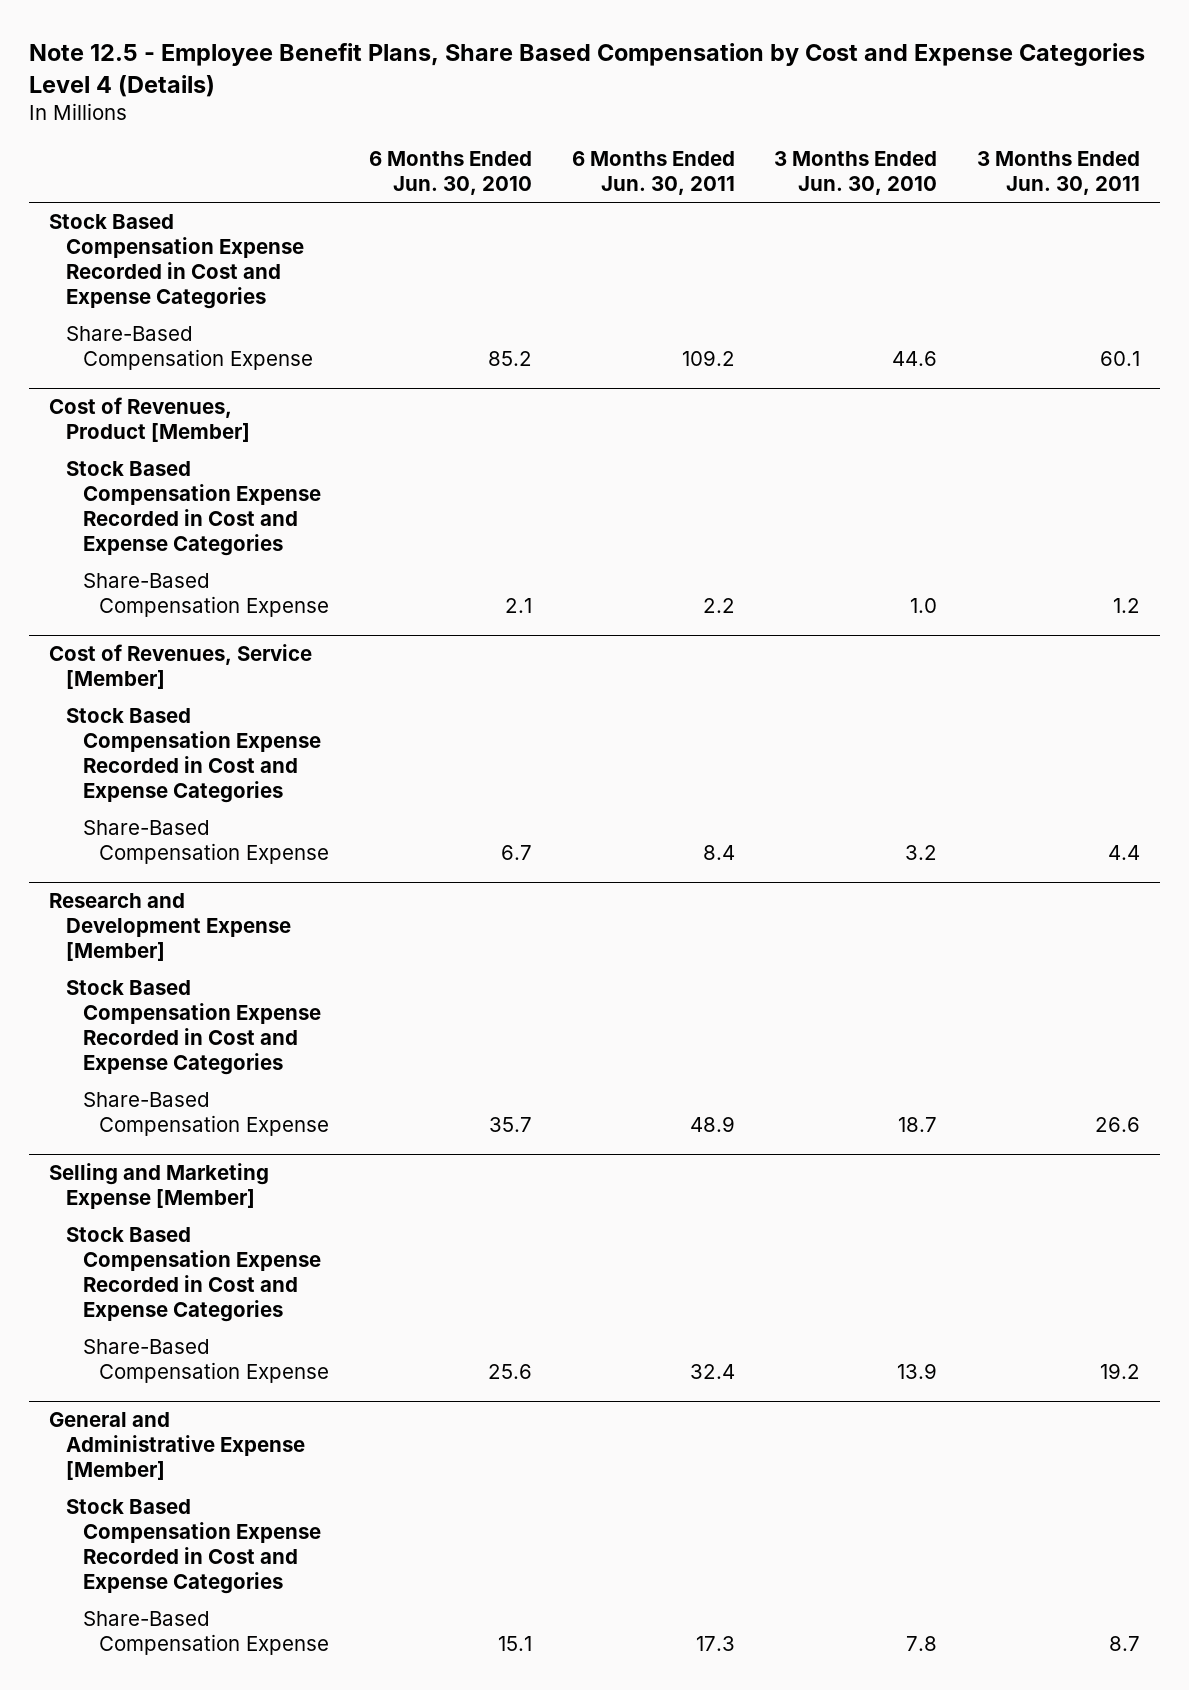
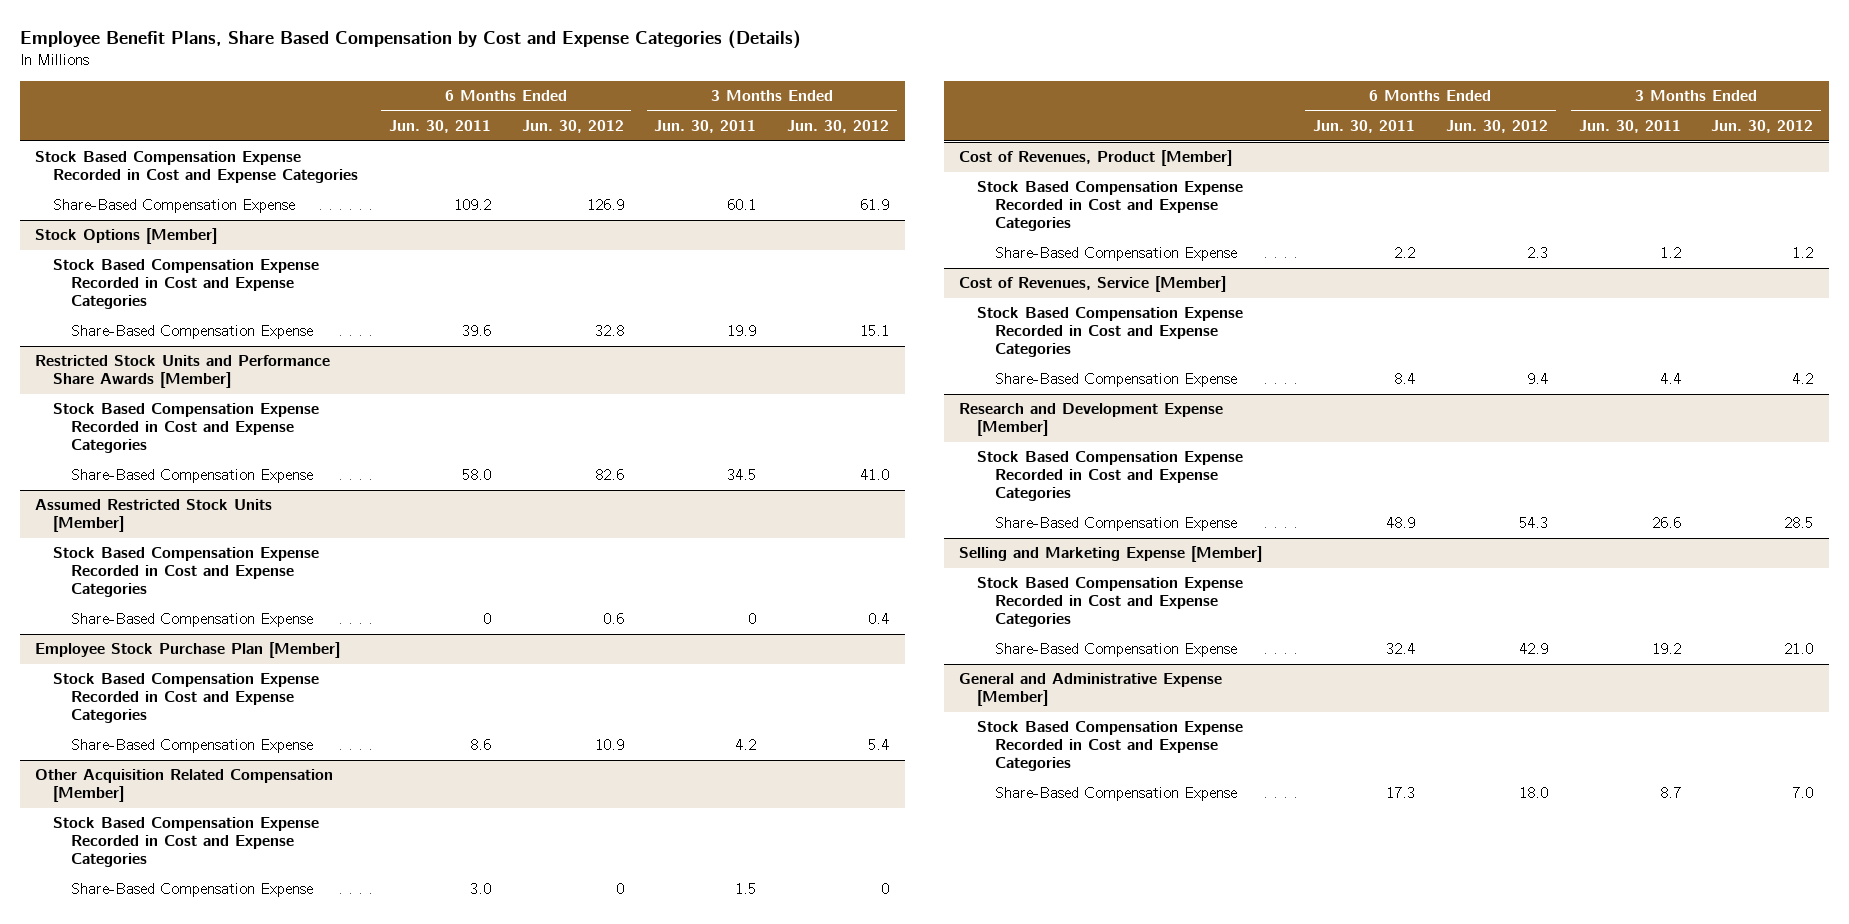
[28,42,1145,97] Note 12.5 - Employee Benefit Plans, Share Based Compensation by Cost and Expense Categories Level 4 (Details) -> [19,29,801,49] Employee Benefit Plans, Share Based Compensation by Cost and Expense Categories (Details)
[368,151,532,196] 6 Months Ended Jun. 30, 2010 -> none
[774,151,938,196] 3 Months Ended Jun. 30, 2010 -> none
none -> [521,120,624,134] Jun. 30, 2012
none -> [787,120,890,134] Jun. 30, 2012
none -> [35,228,218,245] Stock Options [Member]
none -> [53,259,320,310] Stock Based Compensation Expense Recorded in Cost and Expense Categories
none -> [71,325,314,340] Share-Based Compensation Expense
none -> [35,355,331,389] Restricted Stock Units and Performance Share Awards [Member]
none -> [53,403,320,454] Stock Based Compensation Expense Recorded in Cost and Expense Categories
none -> [71,469,314,484] Share-Based Compensation Expense
none -> [35,499,273,533] Assumed Restricted Stock Units [Member]
none -> [53,547,320,598] Stock Based Compensation Expense Recorded in Cost and Expense Categories
none -> [71,613,314,628] Share-Based Compensation Expense
none -> [35,642,341,659] Employee Stock Purchase Plan [Member]
none -> [53,673,320,724] Stock Based Compensation Expense Recorded in Cost and Expense Categories
none -> [71,739,314,754] Share-Based Compensation Expense
none -> [35,769,334,803] Other Acquisition Related Compensation [Member]
none -> [53,817,320,868] Stock Based Compensation Expense Recorded in Cost and Expense Categories
none -> [71,883,314,898] Share-Based Compensation Expense

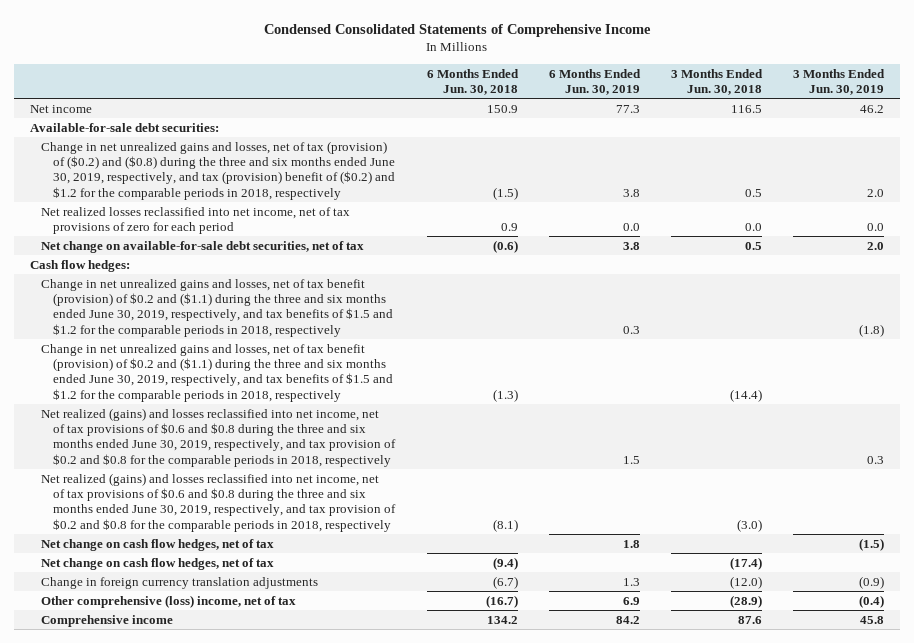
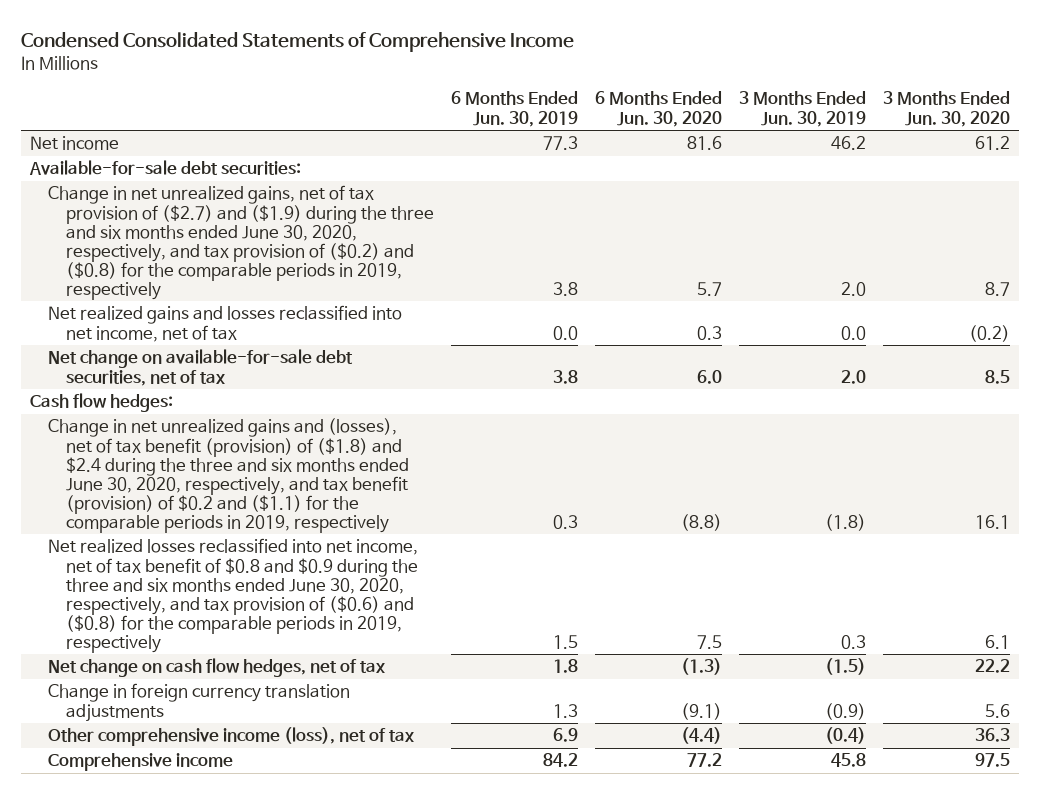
[426,68,519,95] 6 Months Ended Jun. 30, 2018 -> none
[671,68,764,95] 3 Months Ended Jun. 30, 2018 -> none
none -> [595,91,723,127] 6 Months Ended Jun. 30, 2020
none -> [883,91,1011,127] 3 Months Ended Jun. 30, 2020
[41,140,396,200] Change in net unrealized gains and losses, net of tax (provision) of ($0.2) and ($0.8) during the three and six months ended June 30, 2019, respectively, and tax (provision) benefit of ($0.2) and $1.2 for the comparable periods in 2018, respectively -> [48,185,435,300] Change in net unrealized gains, net of tax provision of ($2.7) and ($1.9) during the three and six months ended June 30, 2020, respectively, and tax provision of ($0.2) and ($0.8) for the comparable periods in 2019, respectively
[41,206,351,234] Net realized losses reclassified into net income, net of tax provisions of zero for each period -> [48,305,403,342] Net realized gains and losses reclassified into net income, net of tax
[41,343,394,402] Change in net unrealized gains and losses, net of tax benefit (provision) of $0.2 and ($1.1) during the three and six months ended June 30, 2019, respectively, and tax benefits of $1.5 and $1.2 for the comparable periods in 2018, respectively -> none
[41,472,397,532] Net realized (gains) and losses reclassified into net income, net of tax provisions of $0.6 and $0.8 during the three and six months ended June 30, 2019, respectively, and tax provision of $0.2 and $0.8 for the comparable periods in 2018, respectively -> none
[41,278,394,337] Change in net unrealized gains and losses, net of tax benefit (provision) of $0.2 and ($1.1) during the three and six months ended June 30, 2019, respectively, and tax benefits of $1.5 and $1.2 for the comparable periods in 2018, respectively -> [48,418,410,533] Change in net unrealized gains and (losses), net of tax benefit (provision) of ($1.8) and $2.4 during the three and six months ended June 30, 2020, respectively, and tax benefit (provision) of $0.2 and ($1.1) for the comparable periods in 2019, respectively
[41,407,397,467] Net realized (gains) and losses reclassified into net income, net of tax provisions of $0.6 and $0.8 during the three and six months ended June 30, 2019, respectively, and tax provision of $0.2 and $0.8 for the comparable periods in 2018, respectively -> [48,538,419,653] Net realized losses reclassified into net income, net of tax benefit of $0.8 and $0.9 during the three and six months ended June 30, 2020, respectively, and tax provision of ($0.6) and ($0.8) for the comparable periods in 2019, respectively
[41,557,275,570] Net change on cash flow hedges, net of tax -> none
[41,594,297,608] Other comprehensive (loss) income, net of tax -> [48,727,415,747] Other comprehensive income (loss), net of tax

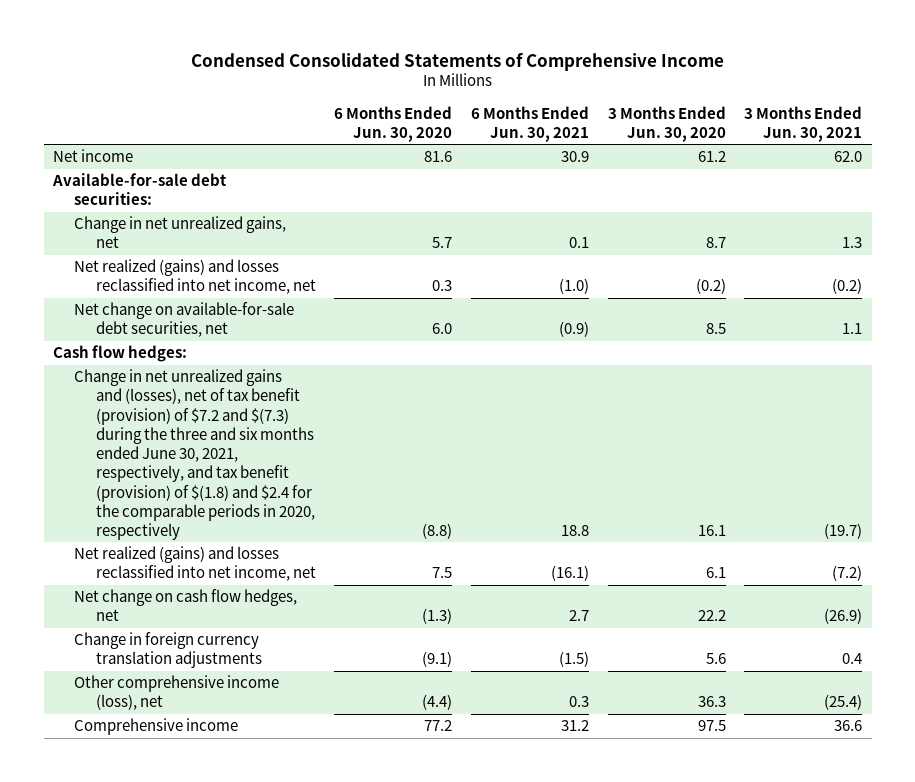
[451,91,579,127] 6 Months Ended Jun. 30, 2019 -> none
[739,91,867,127] 3 Months Ended Jun. 30, 2019 -> none
none -> [471,105,590,142] 6 Months Ended Jun. 30, 2021
none -> [744,105,863,142] 3 Months Ended Jun. 30, 2021
[48,185,435,300] Change in net unrealized gains, net of tax provision of ($2.7) and ($1.9) during the three and six months ended June 30, 2020, respectively, and tax provision of ($0.2) and ($0.8) for the comparable periods in 2019, respectively -> [74,216,287,249] Change in net unrealized gains, net
[48,305,403,342] Net realized gains and losses reclassified into net income, net of tax -> [74,259,316,295] Net realized (gains) and losses reclassified into net income, net
[48,349,354,386] Net change on available-for-sale debt securities, net of tax -> [74,302,295,338] Net change on available-for-sale debt securities, net
[48,418,410,533] Change in net unrealized gains and (losses), net of tax benefit (provision) of ($1.8) and $2.4 during the three and six months ended June 30, 2020, respectively, and tax benefit (provision) of $0.2 and ($1.1) for the comparable periods in 2019, respectively -> [74,369,315,540] Change in net unrealized gains and (losses), net of tax benefit (provision) of $7.2 and $(7.3) during the three and six months ended June 30, 2021, respectively, and tax benefit (provision) of $(1.8) and $2.4 for the comparable periods in 2020, respectively
[48,538,419,653] Net realized losses reclassified into net income, net of tax benefit of $0.8 and $0.9 during the three and six months ended June 30, 2020, respectively, and tax provision of ($0.6) and ($0.8) for the comparable periods in 2019, respectively -> [74,546,316,582] Net realized (gains) and losses reclassified into net income, net
[48,658,386,678] Net change on cash flow hedges, net of tax -> [74,589,298,622] Net change on cash flow hedges, net
[48,727,415,747] Other comprehensive income (loss), net of tax -> [74,675,280,711] Other comprehensive income (loss), net

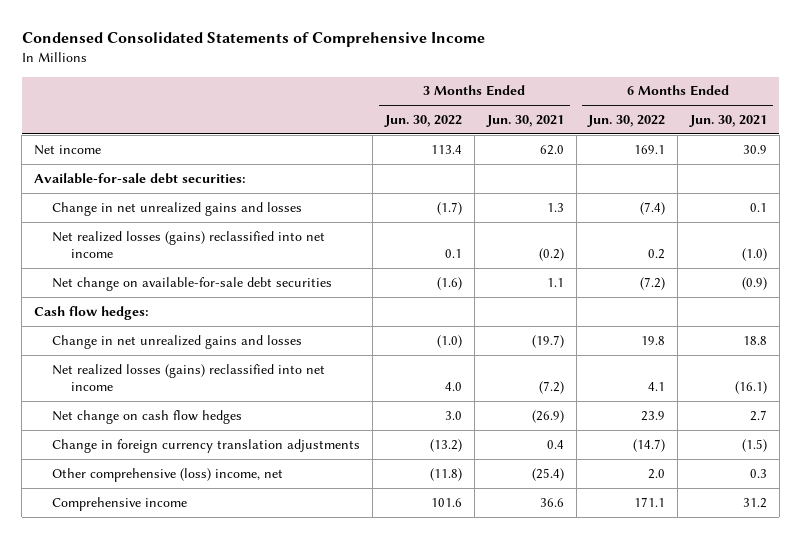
[334,105,453,142] 6 Months Ended Jun. 30, 2020 -> none
[607,105,726,142] 3 Months Ended Jun. 30, 2020 -> none
none -> [384,114,463,127] Jun. 30, 2022
none -> [587,114,666,127] Jun. 30, 2022
[74,216,287,249] Change in net unrealized gains, net -> [52,201,303,216] Change in net unrealized gains and losses
[74,259,316,295] Net realized (gains) and losses reclassified into net income, net -> [52,230,326,259] Net realized losses (gains) reclassified into net income
[74,302,295,338] Net change on available-for-sale debt securities, net -> [52,276,333,291] Net change on available-for-sale debt securities
[74,369,315,540] Change in net unrealized gains and (losses), net of tax benefit (provision) of $7.2 and $(7.3) during the three and six months ended June 30, 2021, respectively, and tax benefit (provision) of $(1.8) and $2.4 for the comparable periods in 2020, respectively -> [52,334,303,349] Change in net unrealized gains and losses
[74,546,316,582] Net realized (gains) and losses reclassified into net income, net -> [52,363,326,392] Net realized losses (gains) reclassified into net income
[74,589,298,622] Net change on cash flow hedges, net -> [52,409,243,424] Net change on cash flow hedges
[74,675,280,711] Other comprehensive income (loss), net -> [52,467,284,482] Other comprehensive (loss) income, net

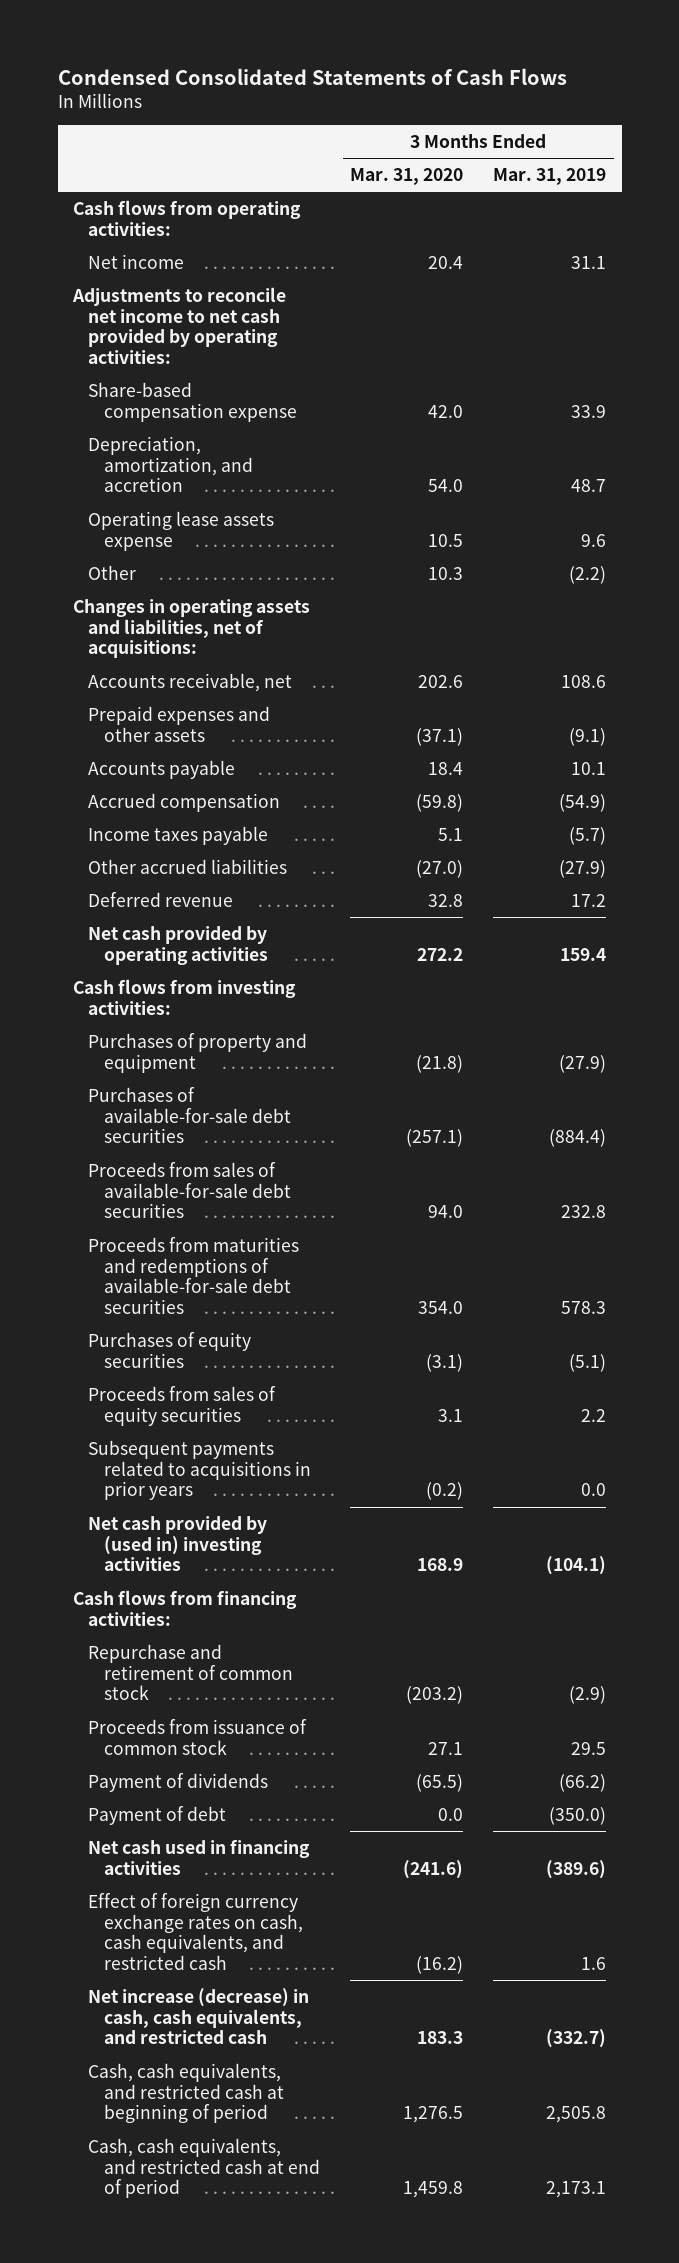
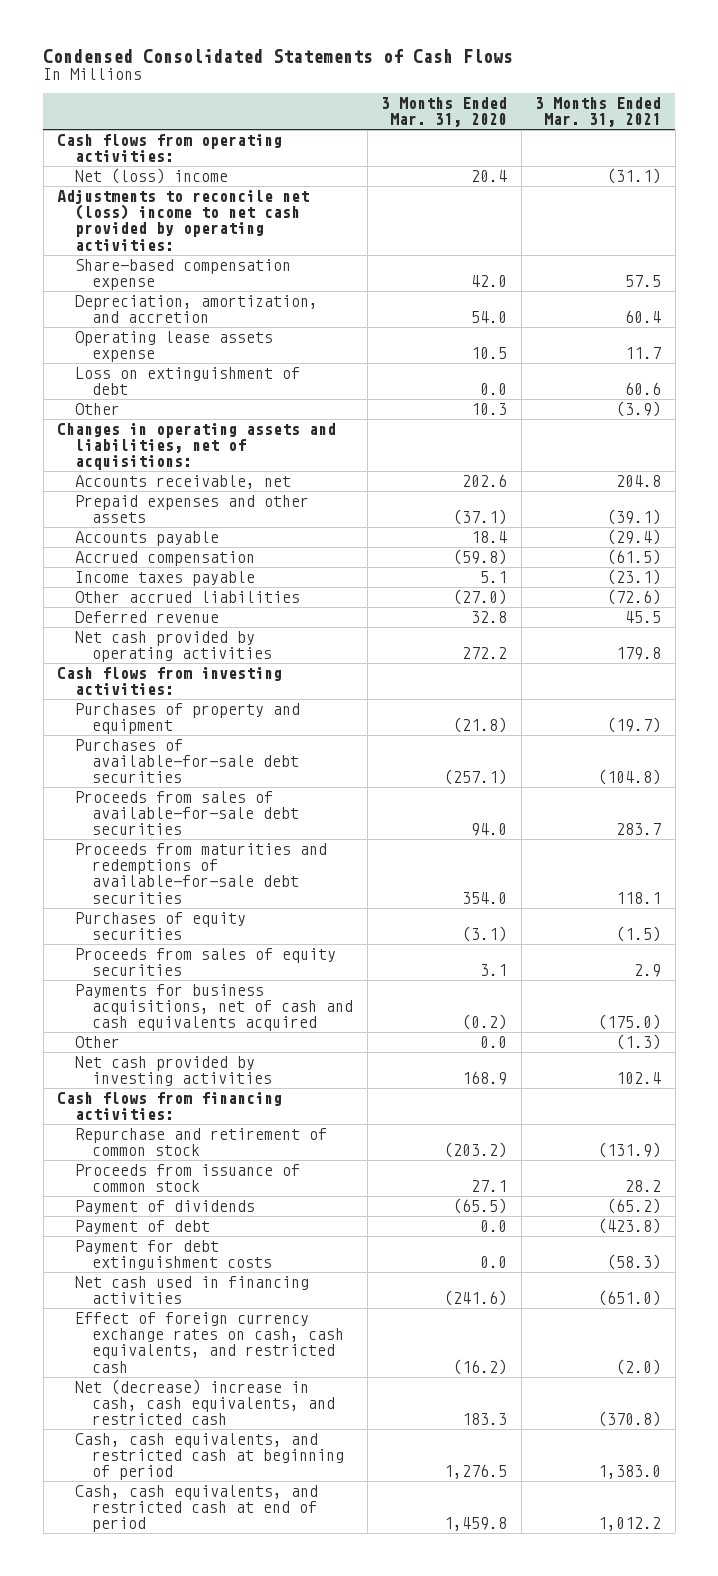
[493,167,607,185] Mar. 31, 2019 -> none
none -> [535,97,662,128] 3 Months Ended Mar. 31, 2021
[88,253,185,269] Net income -> [74,167,228,184] Net (loss) income
[71,286,286,365] Adjustments to reconcile net income to net cash provided by operating activities: -> [57,188,310,251] Adjustments to reconcile net (loss) income to net cash provided by operating activities:
none -> [74,366,300,396] Loss on extinguishment of debt
[88,1439,311,1501] Subsequent payments related to acquisitions in prior years -> none
none -> [74,983,354,1032] Payments for business acquisitions, net of cash and cash equivalents acquired
none -> [74,1035,120,1048] Other
[88,1515,268,1572] Net cash provided by (used in) investing activities -> [74,1055,273,1087] Net cash provided by investing activities
none -> [74,1239,273,1271] Payment for debt extinguishment costs
[88,1987,310,2045] Net increase (decrease) in cash, cash equivalents, and restricted cash -> [74,1378,336,1426] Net (decrease) increase in cash, cash equivalents, and restricted cash

